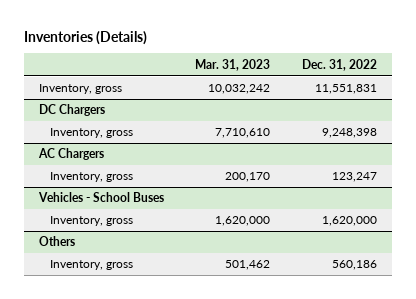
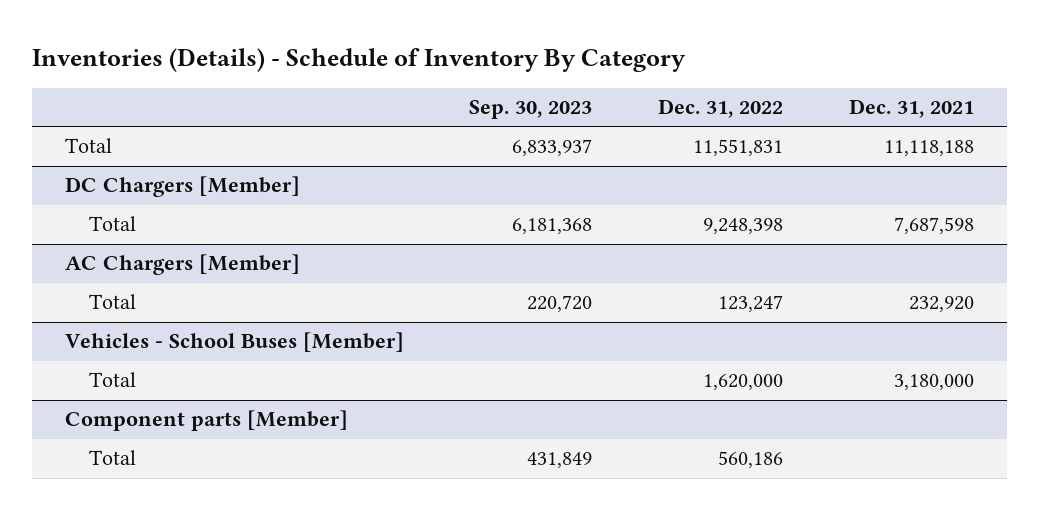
[23,30,147,45] Inventories (Details) -> [31,47,686,72] Inventories (Details) - Schedule of Inventory By Category
[195,58,271,71] Mar. 31, 2023 -> none
none -> [469,100,593,120] Sep. 30, 2023
none -> [848,99,974,119] Dec. 31, 2021
[39,236,76,247] Others -> none
[39,84,123,95] Inventory, gross -> [64,138,112,154] Total
[39,104,106,117] DC Chargers -> [64,176,300,198] DC Chargers [Member]
[49,128,133,139] Inventory, gross -> [88,216,136,232] Total
[38,148,105,161] AC Chargers -> [64,254,300,276] AC Chargers [Member]
[49,172,133,183] Inventory, gross -> [88,294,136,310] Total
[38,192,165,203] Vehicles - School Buses -> [64,332,404,353] Vehicles - School Buses [Member]
[49,216,133,227] Inventory, gross -> [88,372,136,388] Total
none -> [64,410,348,432] Component parts [Member]
[49,260,133,271] Inventory, gross -> [88,450,136,466] Total

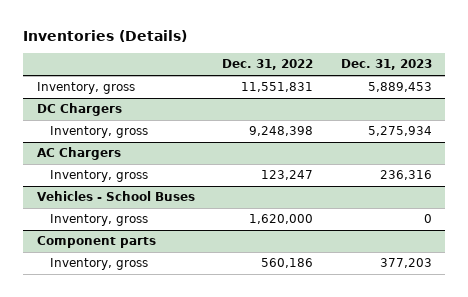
[31,47,686,72] Inventories (Details) - Schedule of Inventory By Category -> [23,30,188,43] Inventories (Details)
[469,100,593,120] Sep. 30, 2023 -> none
[848,99,974,119] Dec. 31, 2021 -> none
none -> [340,59,432,71] Dec. 31, 2023
[64,138,112,154] Total -> [36,82,135,95] Inventory, gross
[64,176,300,198] DC Chargers [Member] -> [36,103,122,117] DC Chargers
[88,216,136,232] Total -> [49,126,148,139] Inventory, gross
[64,254,300,276] AC Chargers [Member] -> [36,147,121,161] AC Chargers
[88,294,136,310] Total -> [49,170,148,183] Inventory, gross
[64,332,404,353] Vehicles - School Buses [Member] -> [36,191,195,202] Vehicles - School Buses
[88,372,136,388] Total -> [49,214,148,227] Inventory, gross
[64,410,348,432] Component parts [Member] -> [36,236,156,249] Component parts
[88,450,136,466] Total -> [49,258,148,271] Inventory, gross

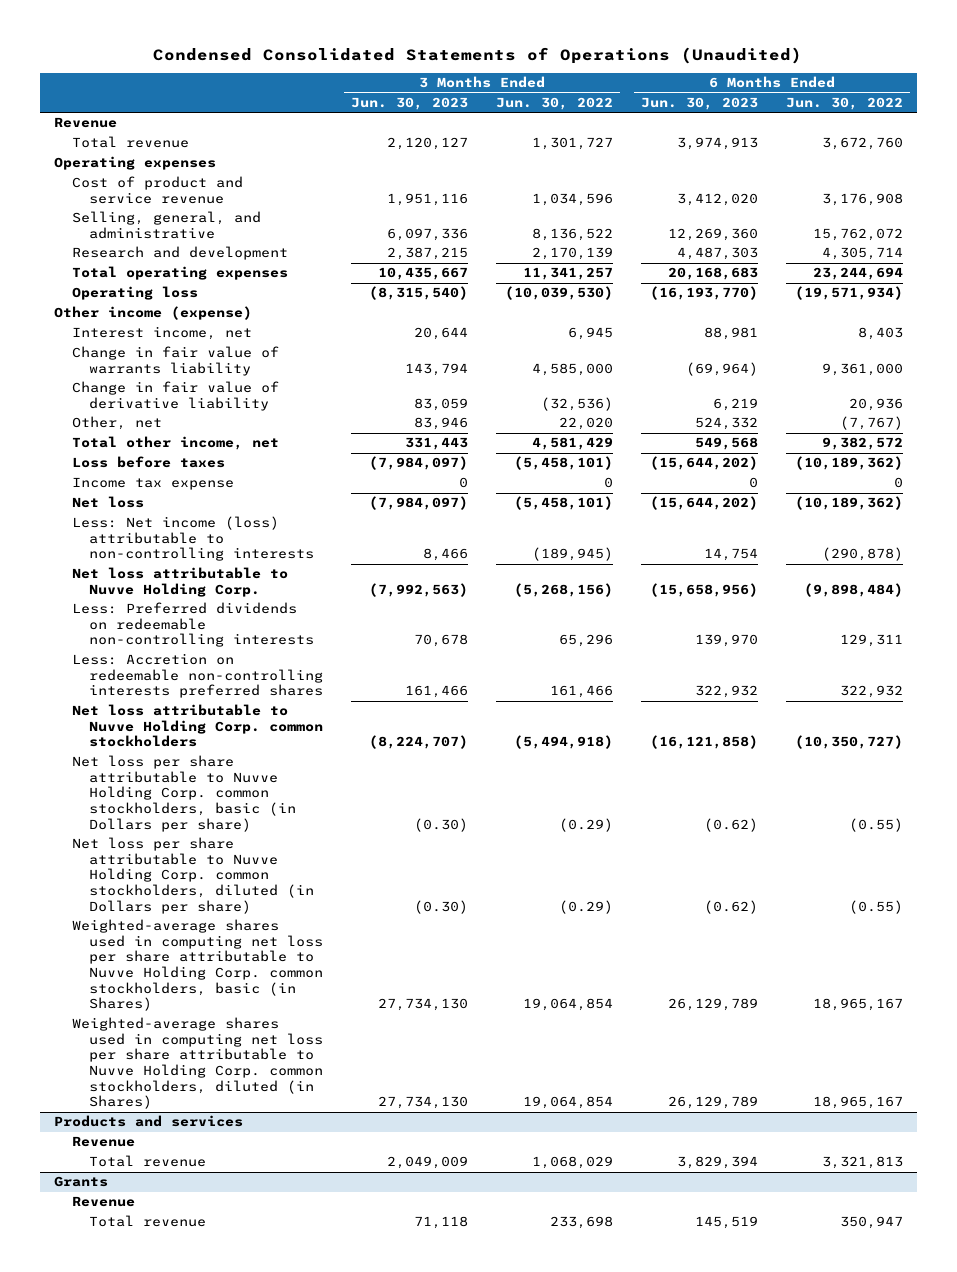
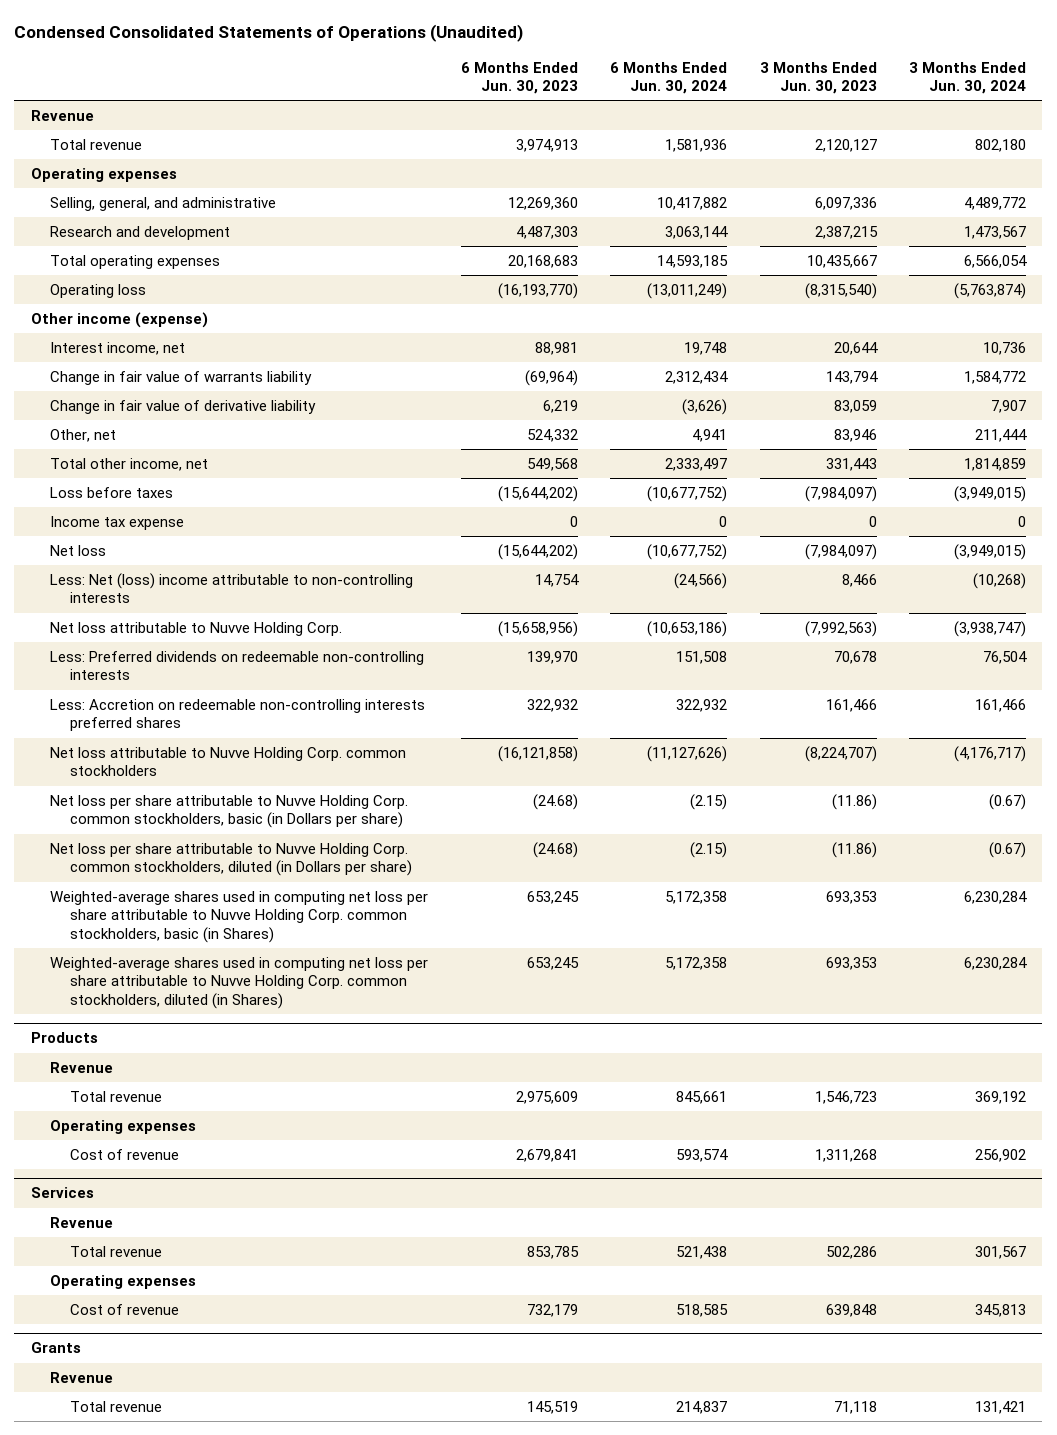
[495,96,613,110] Jun. 30, 2022 -> none
[785,96,903,110] Jun. 30, 2022 -> none
none -> [610,61,728,94] 6 Months Ended Jun. 30, 2024
none -> [909,61,1027,94] 3 Months Ended Jun. 30, 2024
[71,176,243,204] Cost of product and service revenue -> none
[71,516,314,562] Less: Net income (loss) attributable to non-controlling interests -> [50,573,414,604] Less: Net (loss) income attributable to non-controlling interests
[54,1115,244,1128] Products and services -> none
[413,817,468,832] (0.30) -> [831,794,877,811] (11.86)
[703,817,758,832] (0.62) -> [532,794,578,811] (24.68)
[413,899,468,914] (0.30) -> [831,842,877,859] (11.86)
[703,899,758,914] (0.62) -> [532,842,578,859] (24.68)
[377,998,468,1012] 27,734,130 -> [825,891,877,905] 693,353
[667,998,758,1012] 26,129,789 -> [526,891,579,905] 653,245
[377,1096,468,1110] 27,734,130 -> [825,957,877,971] 693,353
[667,1096,758,1110] 26,129,789 -> [526,957,579,971] 653,245
none -> [30,1032,98,1044] Products
[386,1156,468,1170] 2,049,009 -> [814,1091,877,1105] 1,546,723
[676,1156,758,1170] 3,829,394 -> [515,1091,578,1105] 2,975,609
none -> [50,1120,197,1135] Operating expenses
none -> [69,1149,179,1161] Cost of revenue
none -> [30,1187,94,1199] Services
none -> [50,1217,114,1229] Revenue
none -> [69,1246,162,1258] Total revenue
none -> [50,1275,197,1290] Operating expenses
none -> [69,1304,179,1316] Cost of revenue

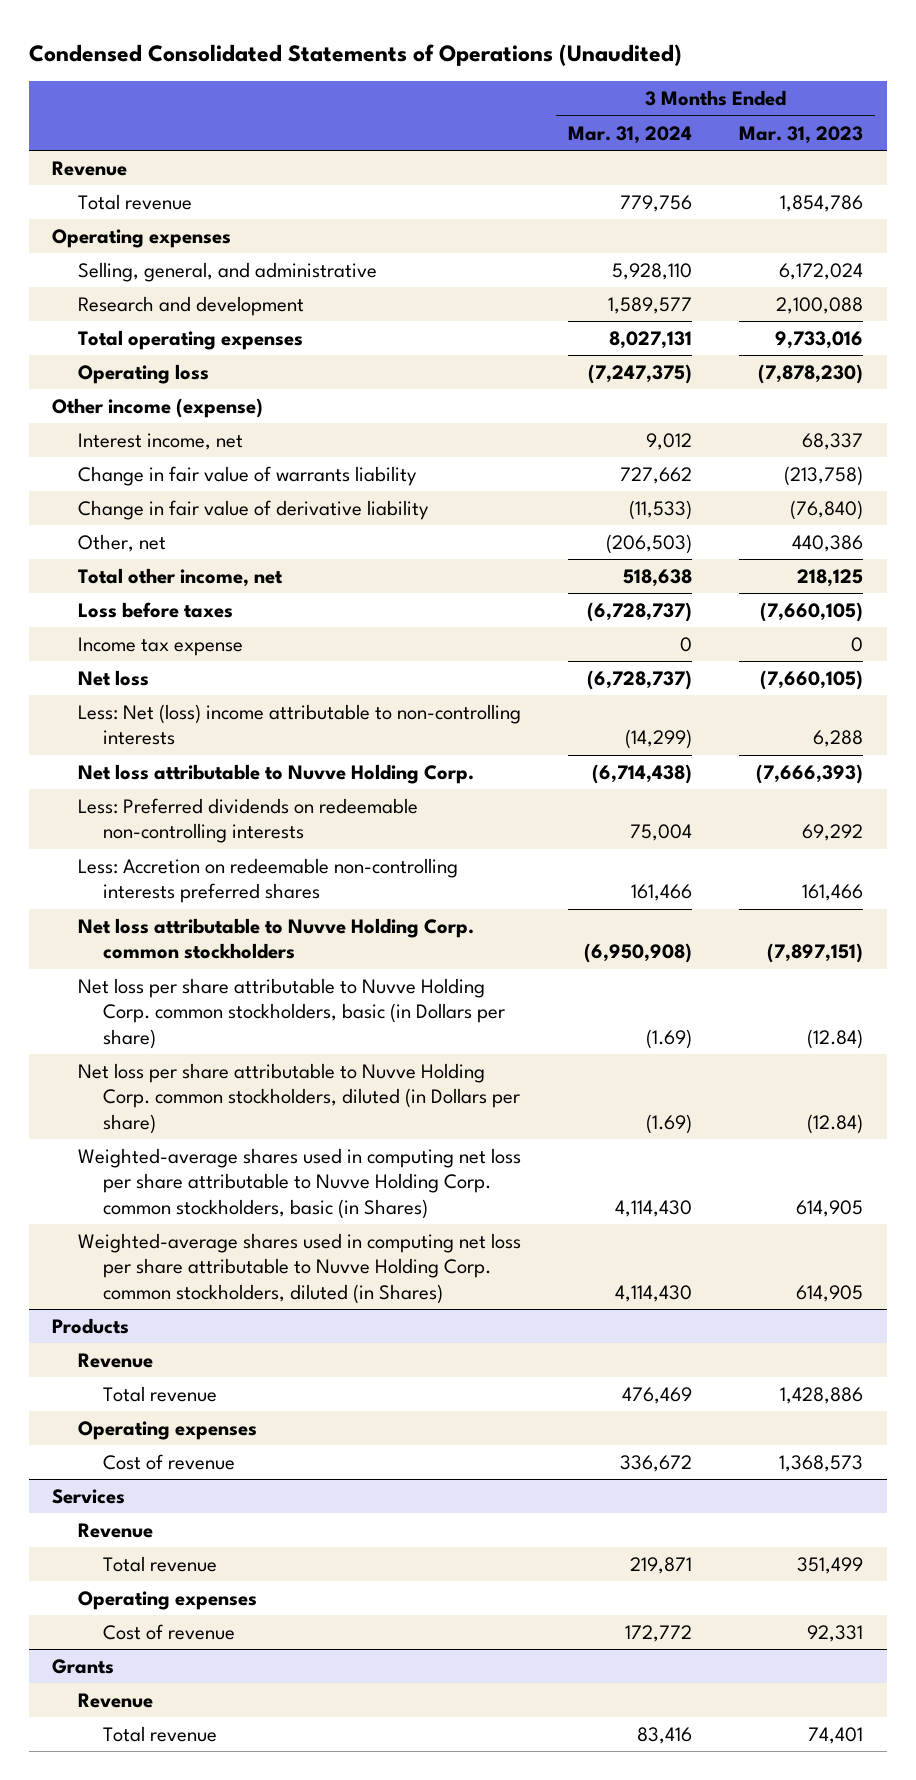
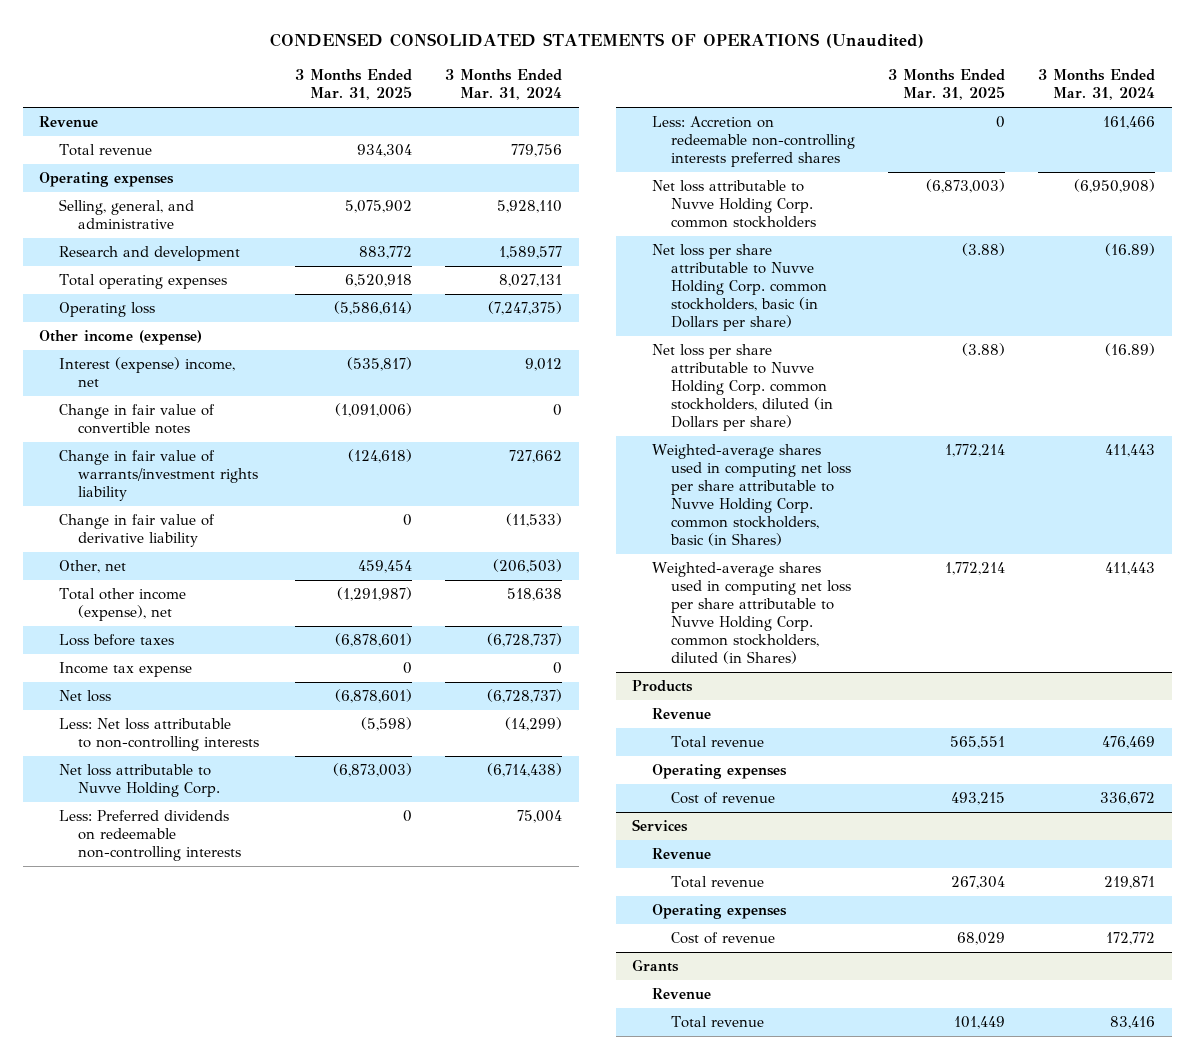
[28,43,682,66] Condensed Consolidated Statements of Operations (Unaudited) -> [270,32,925,48] CONDENSED CONSOLIDATED STATEMENTS OF OPERATIONS (Unaudited)
[739,125,864,144] Mar. 31, 2023 -> none
none -> [295,69,413,101] 3 Months Ended Mar. 31, 2025
[77,432,243,450] Interest income, net -> [58,357,235,388] Interest (expense) income, net
none -> [58,404,215,435] Change in fair value of convertible notes
[77,465,417,486] Change in fair value of warrants liability -> [58,450,258,502] Change in fair value of warrants/investment rights liability
[77,567,283,587] Total other income, net -> [58,588,186,622] Total other income (expense), net
[77,703,521,746] Less: Net (loss) income attributable to non-controlling interests -> [58,718,259,752] Less: Net loss attributable to non-controlling interests
[645,1028,692,1049] (1.69) -> [1105,243,1156,257] (16.89)
[645,1113,692,1134] (1.69) -> [1105,343,1156,357] (16.89)
[614,1199,692,1217] 4,114,430 -> [1105,444,1156,458] 411,443
[614,1284,692,1302] 4,114,430 -> [1105,562,1156,576] 411,443

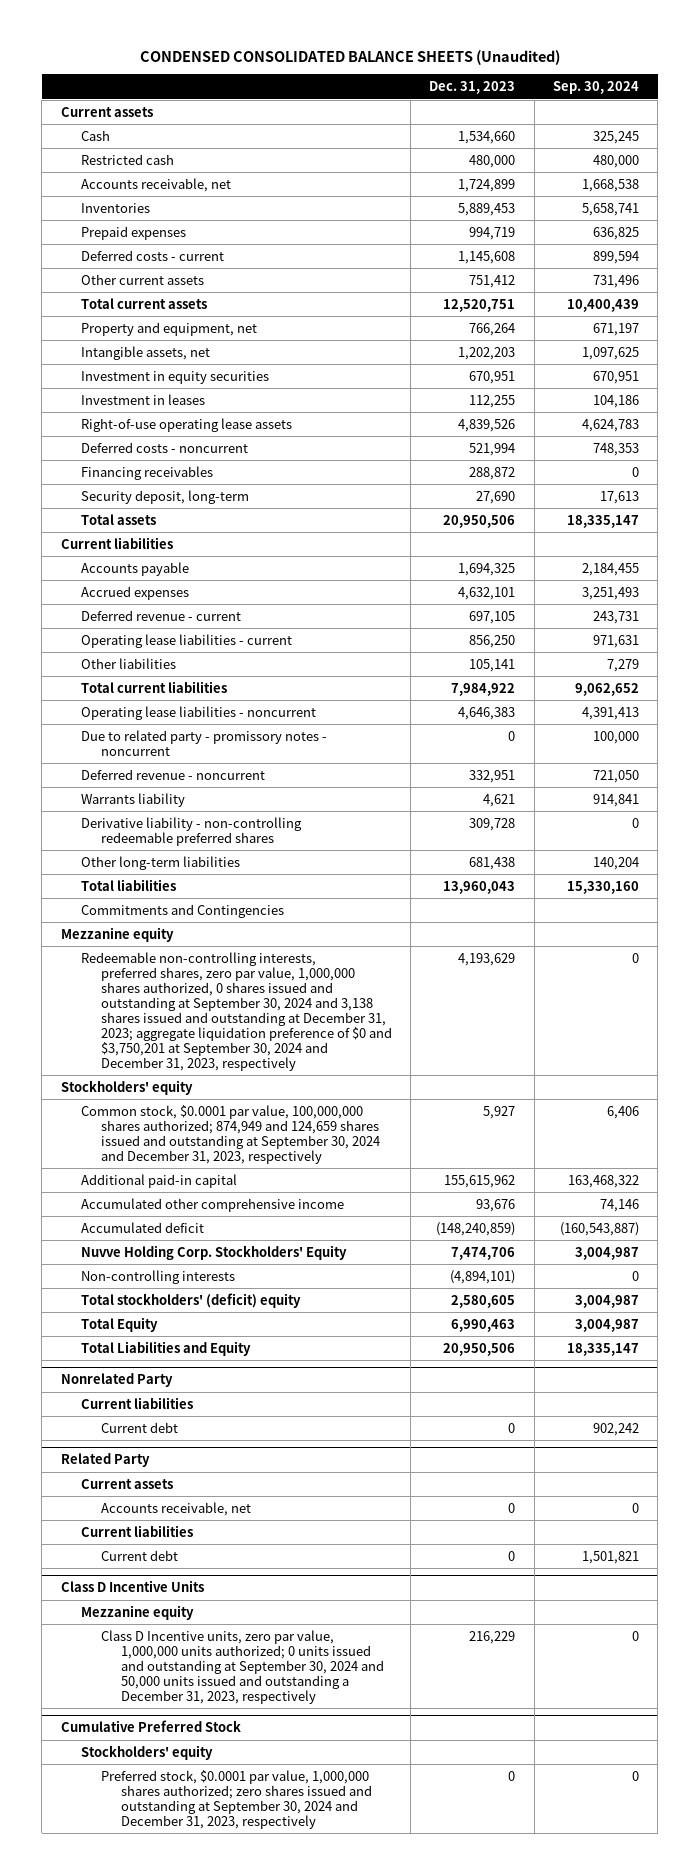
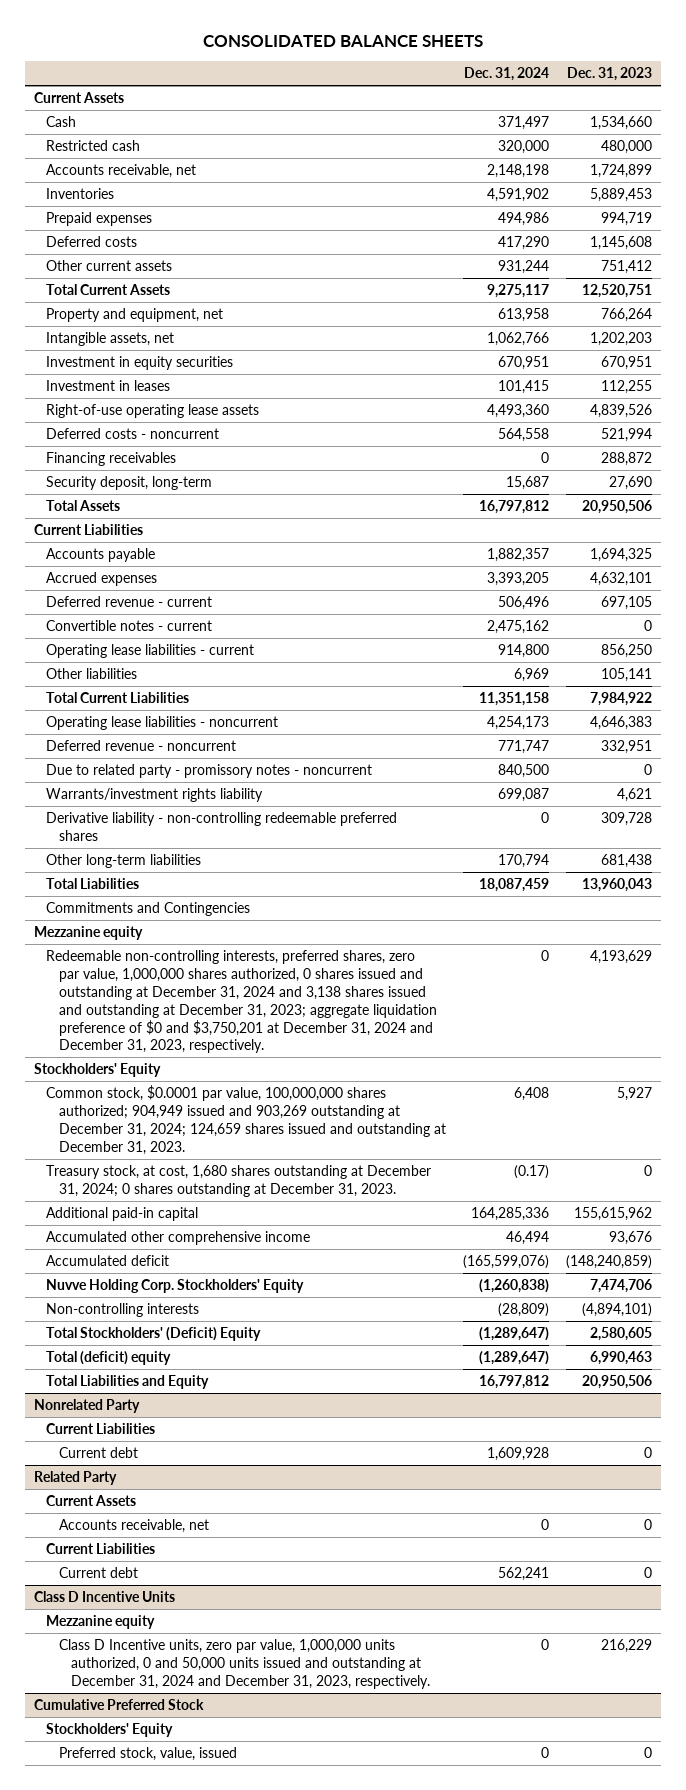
[139,49,560,65] CONDENSED CONSOLIDATED BALANCE SHEETS (Unaudited) -> [203,35,484,48] CONSOLIDATED BALANCE SHEETS
[552,81,639,95] Sep. 30, 2024 -> none
none -> [463,67,549,82] Dec. 31, 2024
[60,106,153,117] Current assets -> [33,92,124,104] Current Assets
[80,249,224,261] Deferred costs - current -> [46,236,138,248] Deferred costs
[80,297,207,309] Total current assets -> [46,284,171,296] Total Current Assets
[80,513,156,525] Total assets -> [46,500,121,512] Total Assets
[60,536,173,549] Current liabilities -> [33,524,143,536] Current Liabilities
none -> [46,620,213,632] Convertible notes - current
[80,680,227,693] Total current liabilities -> [46,692,190,704] Total Current Liabilities
[80,729,327,756] Due to related party - promissory notes - noncurrent -> [46,764,373,779] Due to related party - promissory notes - noncurrent
[80,792,185,807] Warrants liability -> [46,788,264,803] Warrants/investment rights liability
[80,878,176,891] Total liabilities -> [46,878,140,890] Total Liabilities
[80,951,392,1071] Redeemable non-controlling interests, preferred shares, zero par value, 1,000,000 shares authorized, 0 shares issued and outstanding at September 30, 2024 and 3,138 shares issued and outstanding at December 31, 2023; aggregate liquidation preference of $0 and $3,750,201 at September 30, 2024 and December 31, 2023, respectively -> [46,950,437,1054] Redeemable non-controlling interests, preferred shares, zero par value, 1,000,000 shares authorized, 0 shares issued and outstanding at December 31, 2024 and 3,138 shares issued and outstanding at December 31, 2023; aggregate liquidation preference of $0 and $3,750,201 at December 31, 2024 and December 31, 2023, respectively.
[60,1079,193,1095] Stockholders' equity -> [33,1063,161,1078] Stockholders' Equity
[80,1104,380,1164] Common stock, $0.0001 par value, 100,000,000 shares authorized; 874,949 and 124,659 shares issued and outstanding at September 30, 2024 and December 31, 2023, respectively -> [46,1085,446,1155] Common stock, $0.0001 par value, 100,000,000 shares authorized; 904,949 issued and 903,269 outstanding at December 31, 2024; 124,659 shares issued and outstanding at December 31, 2023.
none -> [46,1165,432,1197] Treasury stock, at cost, 1,680 shares outstanding at December 31, 2024; 0 shares outstanding at December 31, 2023.
[80,1292,301,1308] Total stockholders' (deficit) equity -> [46,1327,262,1342] Total Stockholders' (Deficit) Equity
[80,1316,158,1332] Total Equity -> [46,1351,172,1366] Total (deficit) equity
[80,1396,193,1409] Current liabilities -> [46,1423,156,1435] Current Liabilities
[80,1478,173,1489] Current assets -> [46,1495,137,1507] Current Assets
[80,1524,193,1537] Current liabilities -> [46,1543,156,1555] Current Liabilities
[100,1629,384,1704] Class D Incentive units, zero par value, 1,000,000 units authorized; 0 units issued and outstanding at September 30, 2024 and 50,000 units issued and outstanding a December 31, 2023, respectively -> [58,1639,431,1689] Class D Incentive units, zero par value, 1,000,000 units authorized, 0 and 50,000 units issued and outstanding at December 31, 2024 and December 31, 2023, respectively.
[80,1744,213,1760] Stockholders' equity -> [46,1723,174,1738] Stockholders' Equity
[100,1769,372,1829] Preferred stock, $0.0001 par value, 1,000,000 shares authorized; zero shares issued and outstanding at September 30, 2024 and December 31, 2023, respectively -> [58,1747,237,1762] Preferred stock, value, issued

